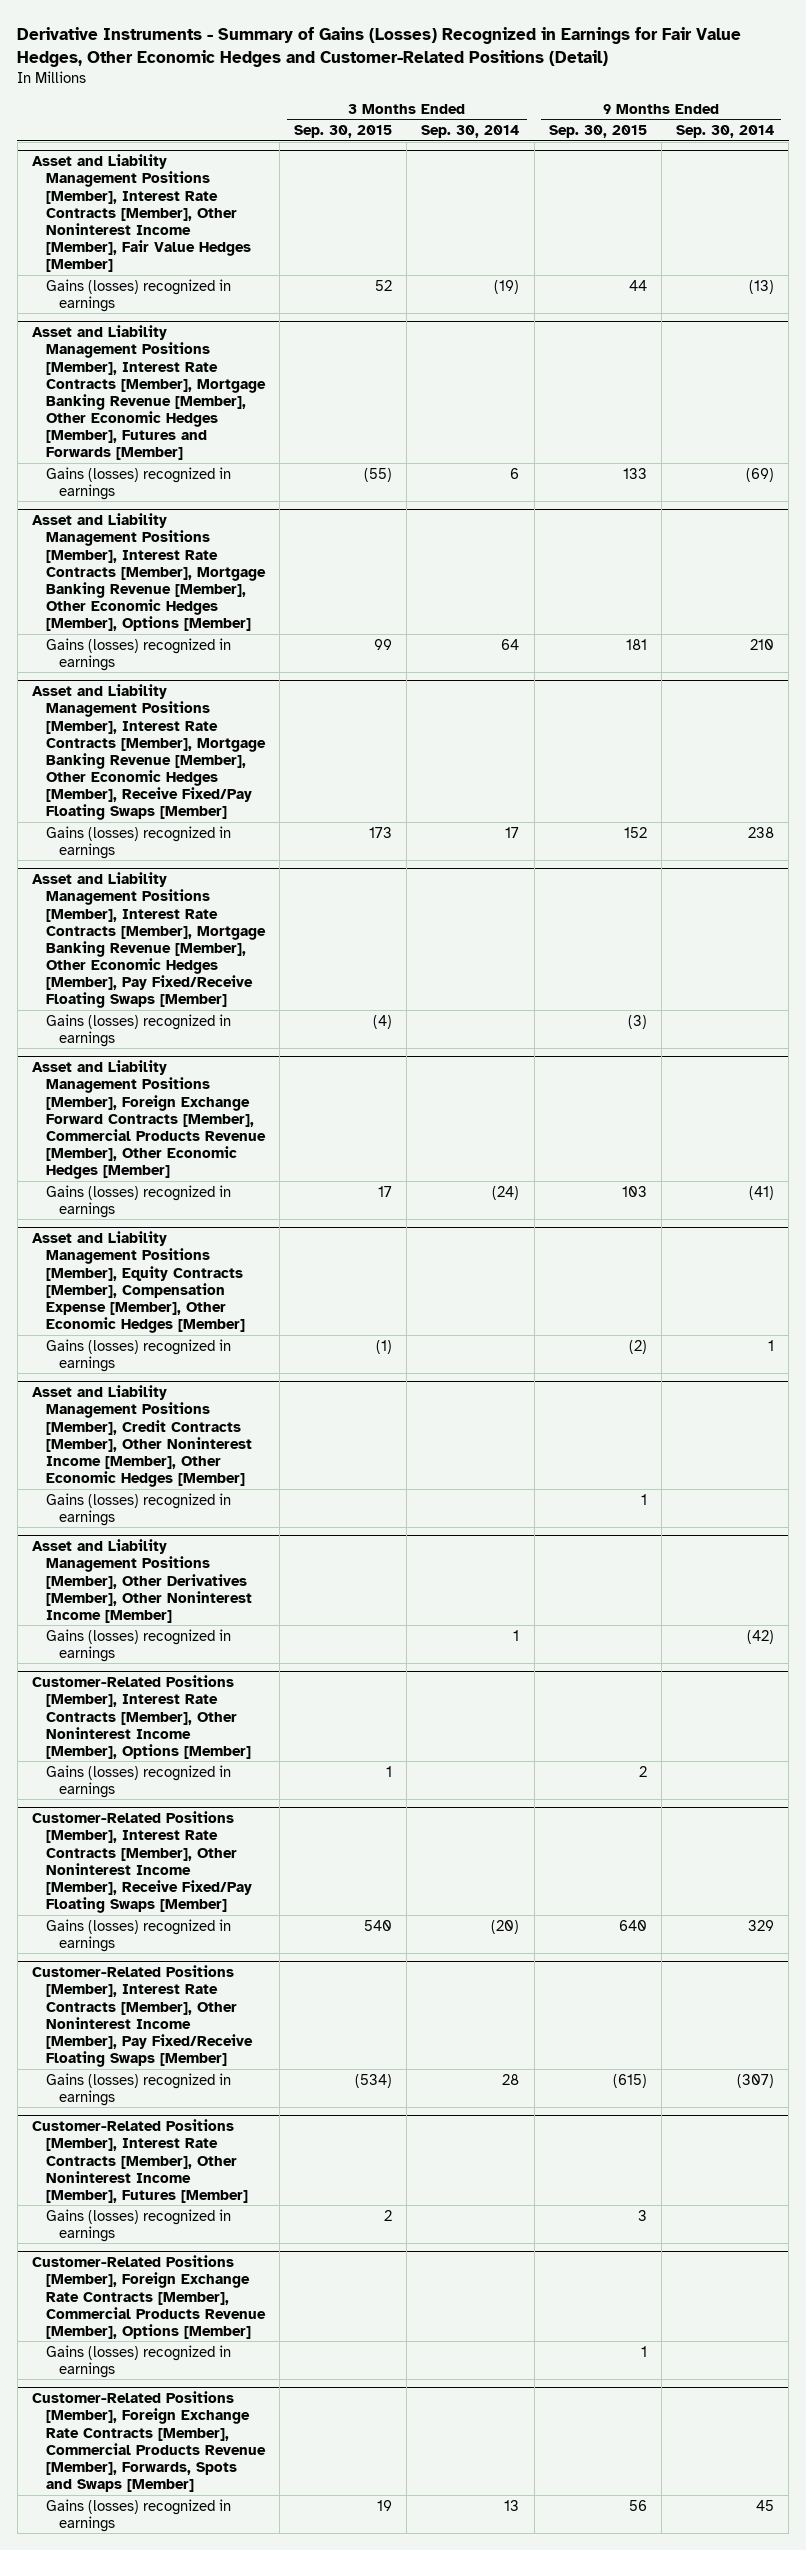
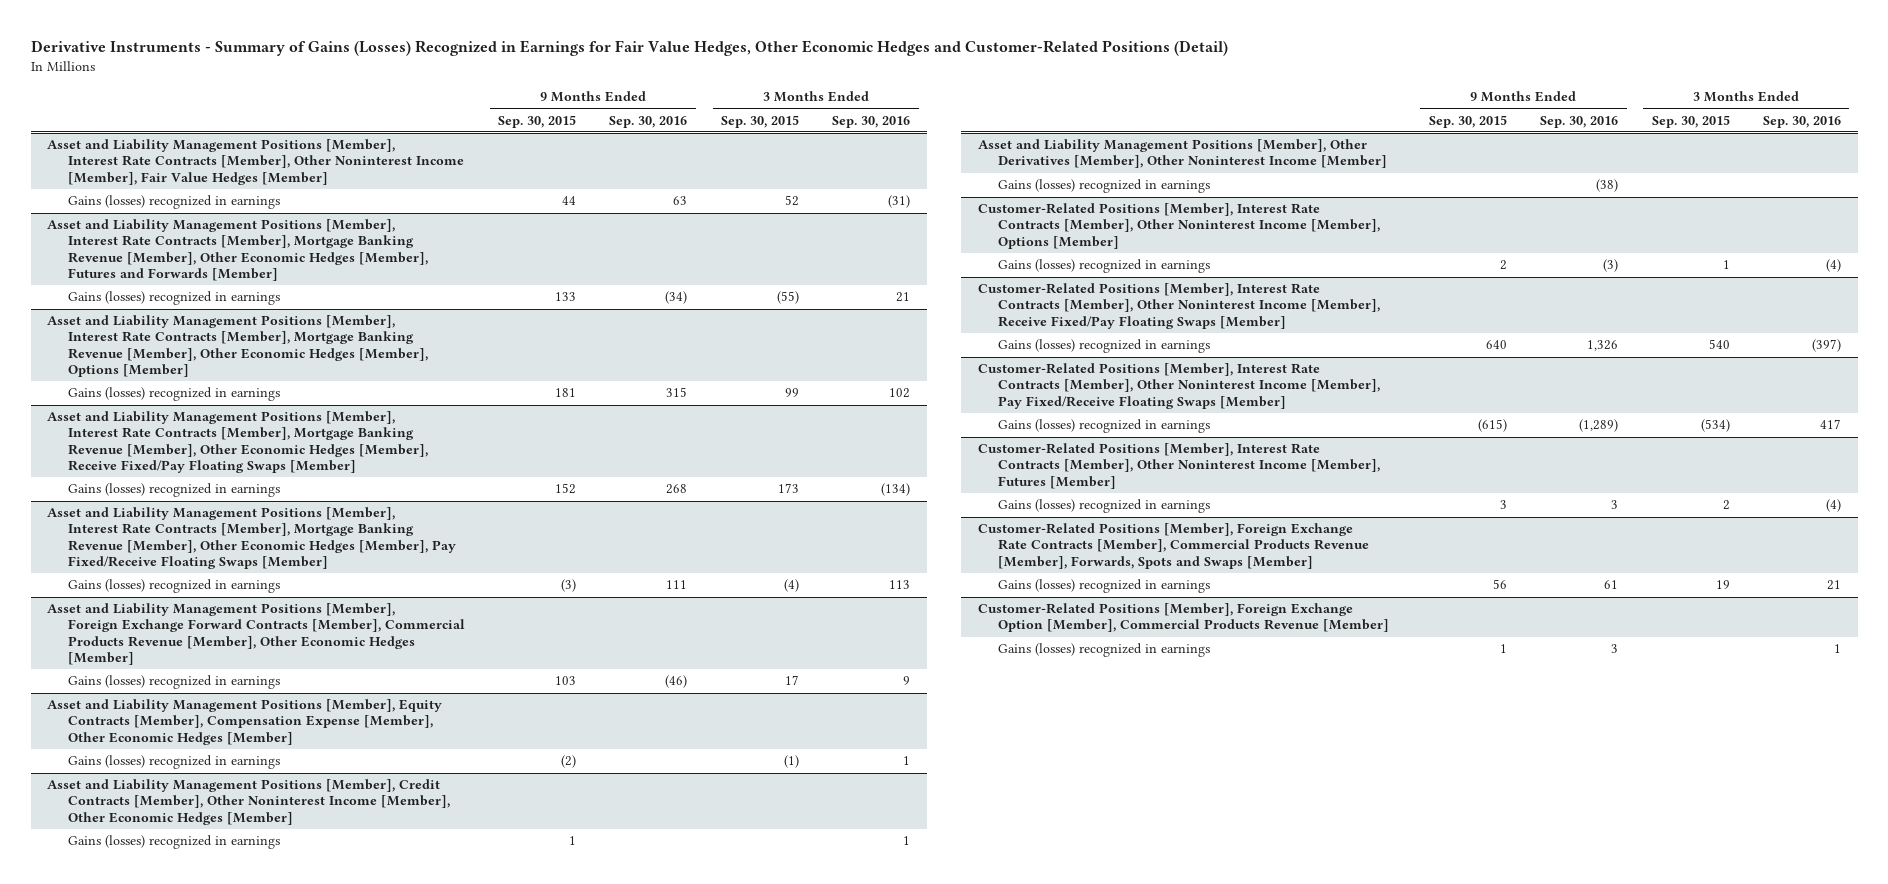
[421,125,520,139] Sep. 30, 2014 -> none
[676,125,775,139] Sep. 30, 2014 -> none
none -> [609,115,688,128] Sep. 30, 2016
none -> [832,115,911,128] Sep. 30, 2016
[31,2255,266,2339] Customer-Related Positions [Member], Foreign Exchange Rate Contracts [Member], Commercial Products Revenue [Member], Options [Member] -> none
[45,2344,231,2378] Gains (losses) recognized in earnings -> none
none -> [978,603,1390,633] Customer-Related Positions [Member], Foreign Exchange Option [Member], Commercial Products Revenue [Member]
none -> [998,643,1211,658] Gains (losses) recognized in earnings

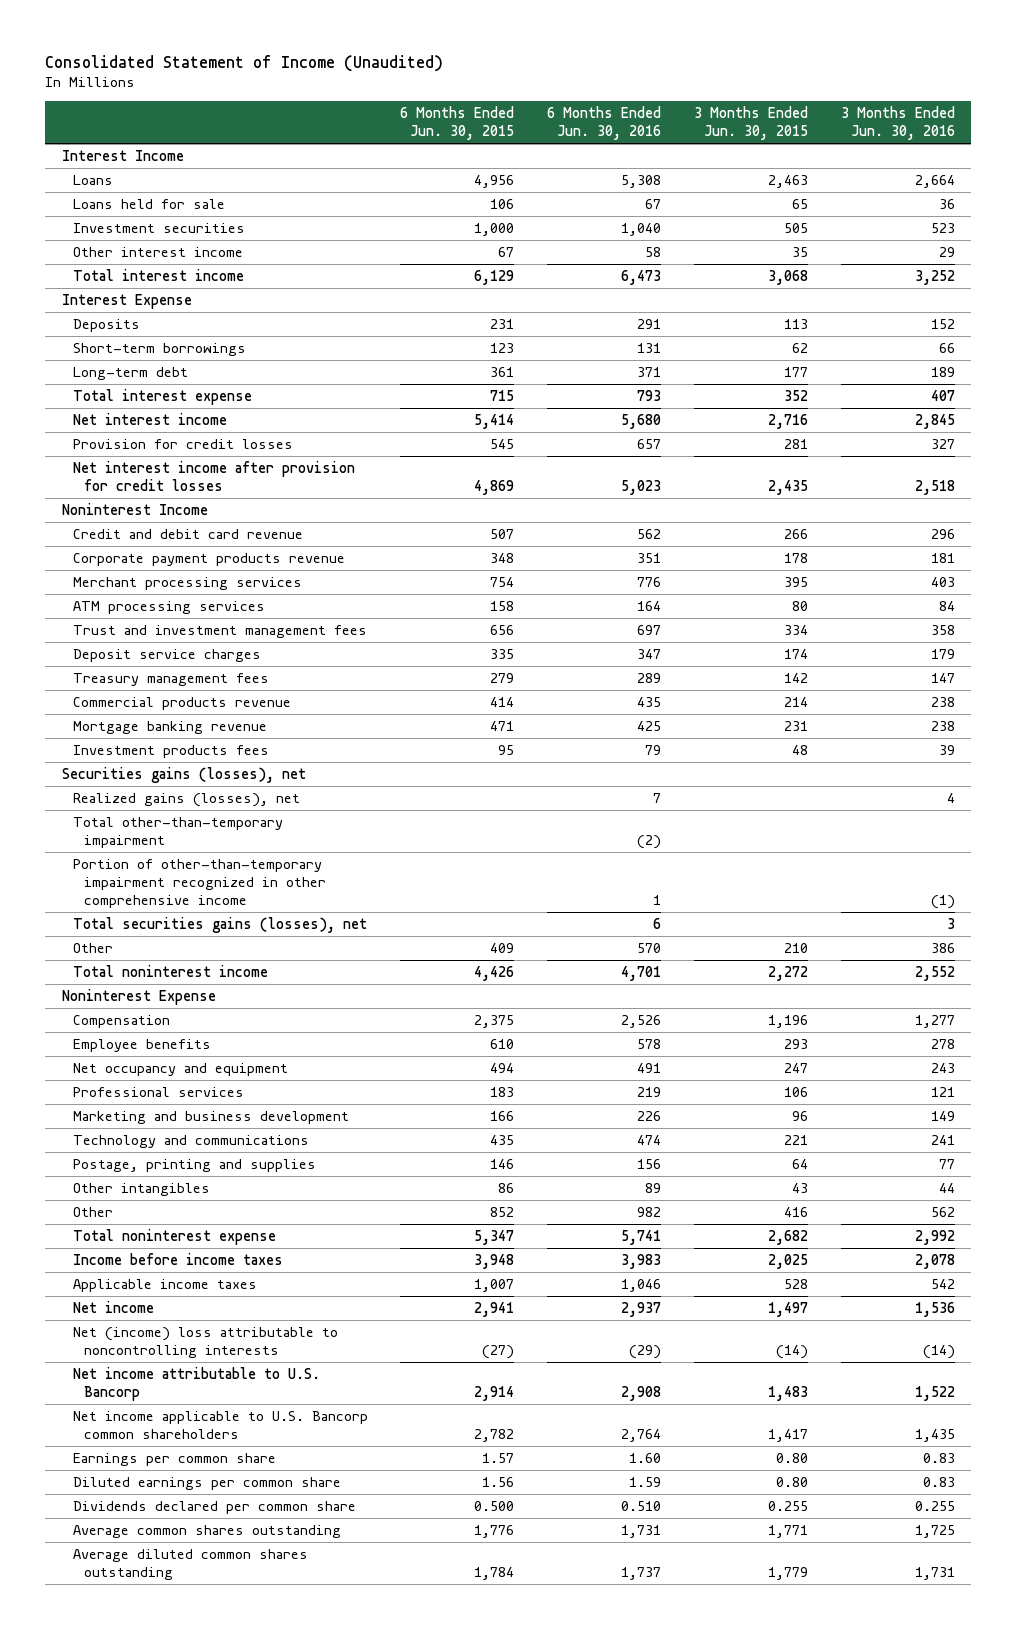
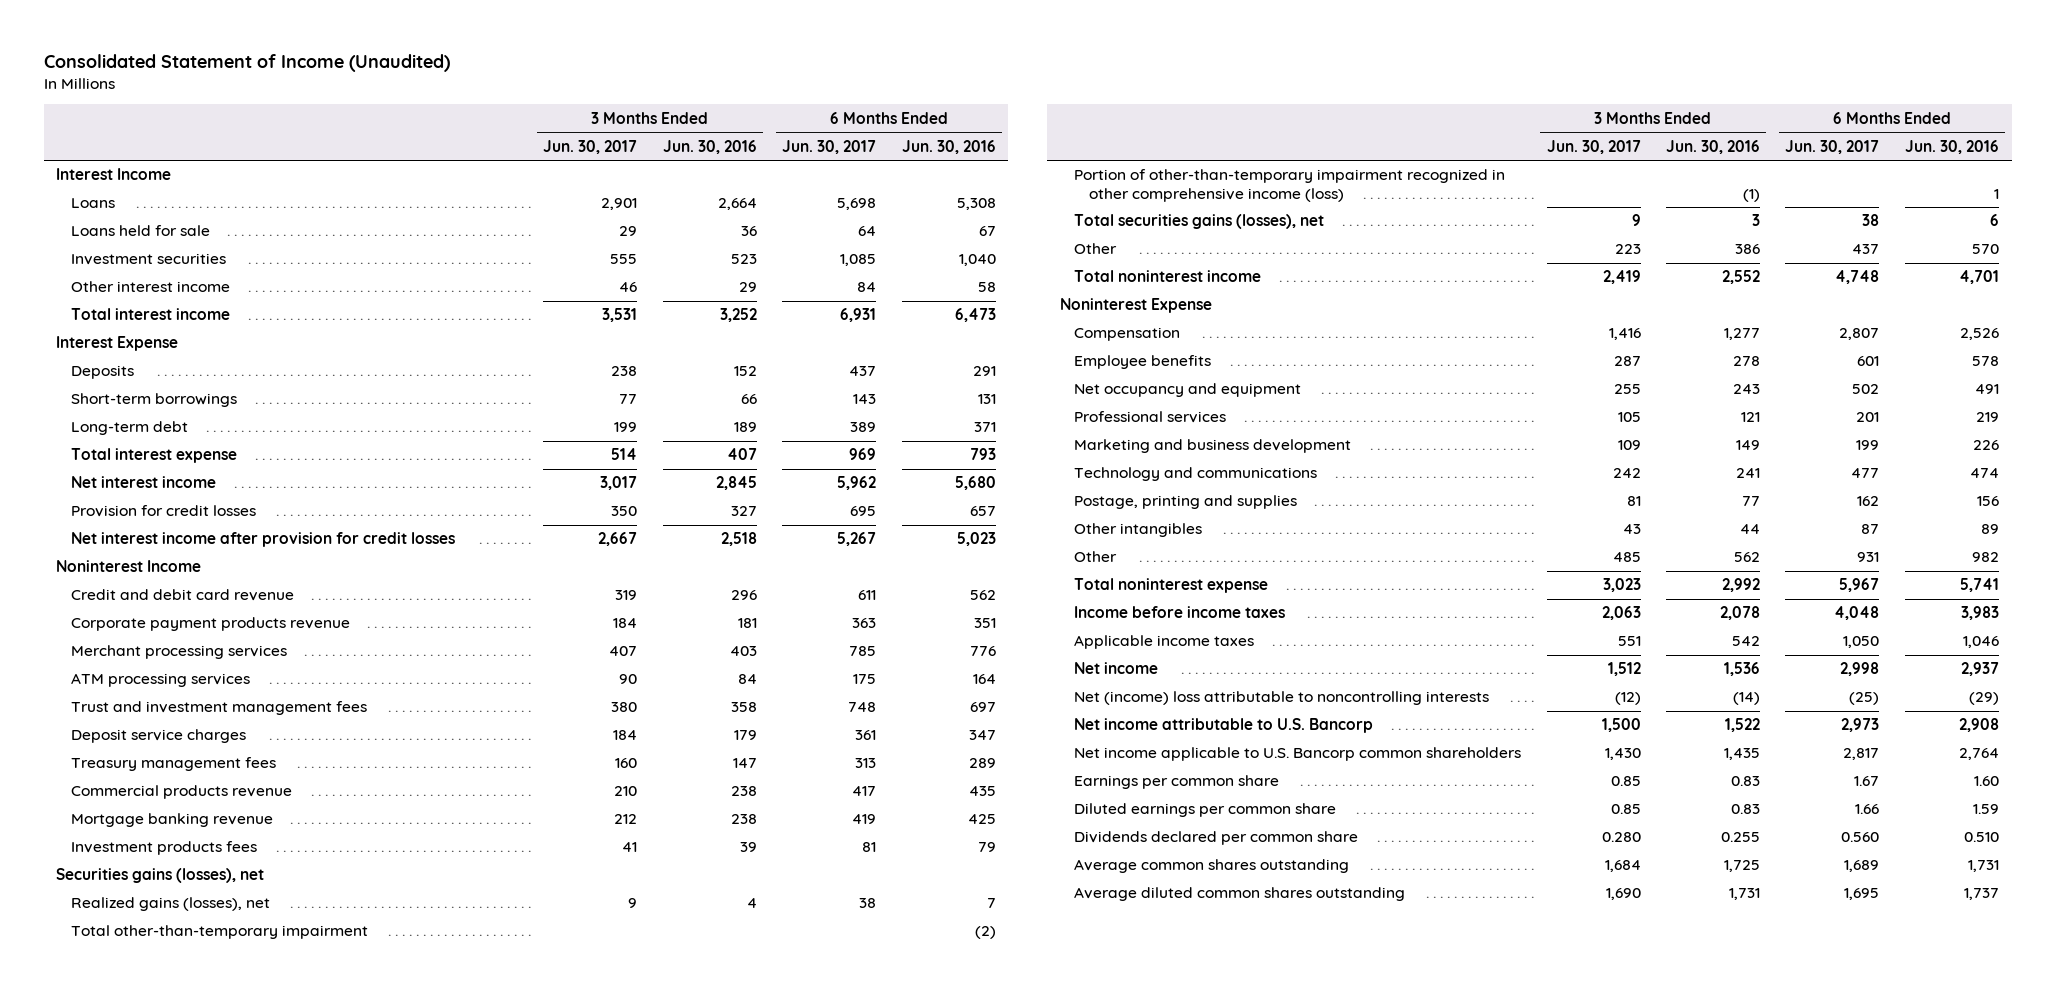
[400,106,515,141] 6 Months Ended Jun. 30, 2015 -> none
[693,106,808,141] 3 Months Ended Jun. 30, 2015 -> none
none -> [543,139,638,154] Jun. 30, 2017
none -> [782,139,877,154] Jun. 30, 2017
[72,858,326,908] Portion of other-than-temporary impairment recognized in other comprehensive income -> [1074,169,1506,202] Portion of other-than-temporary impairment recognized in other comprehensive income (loss)

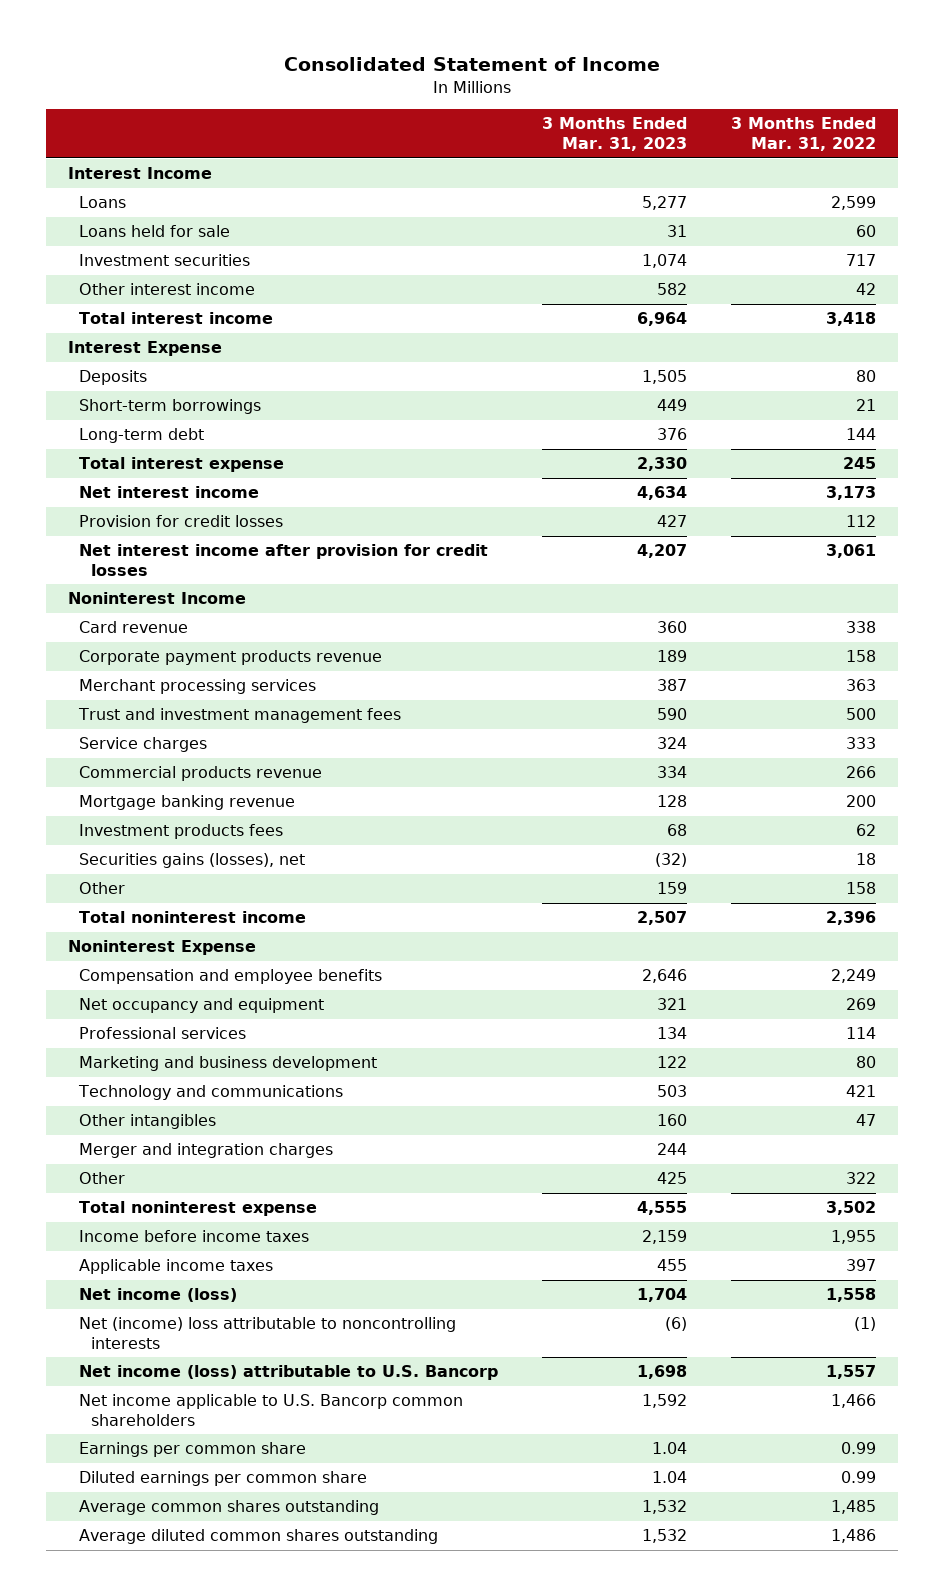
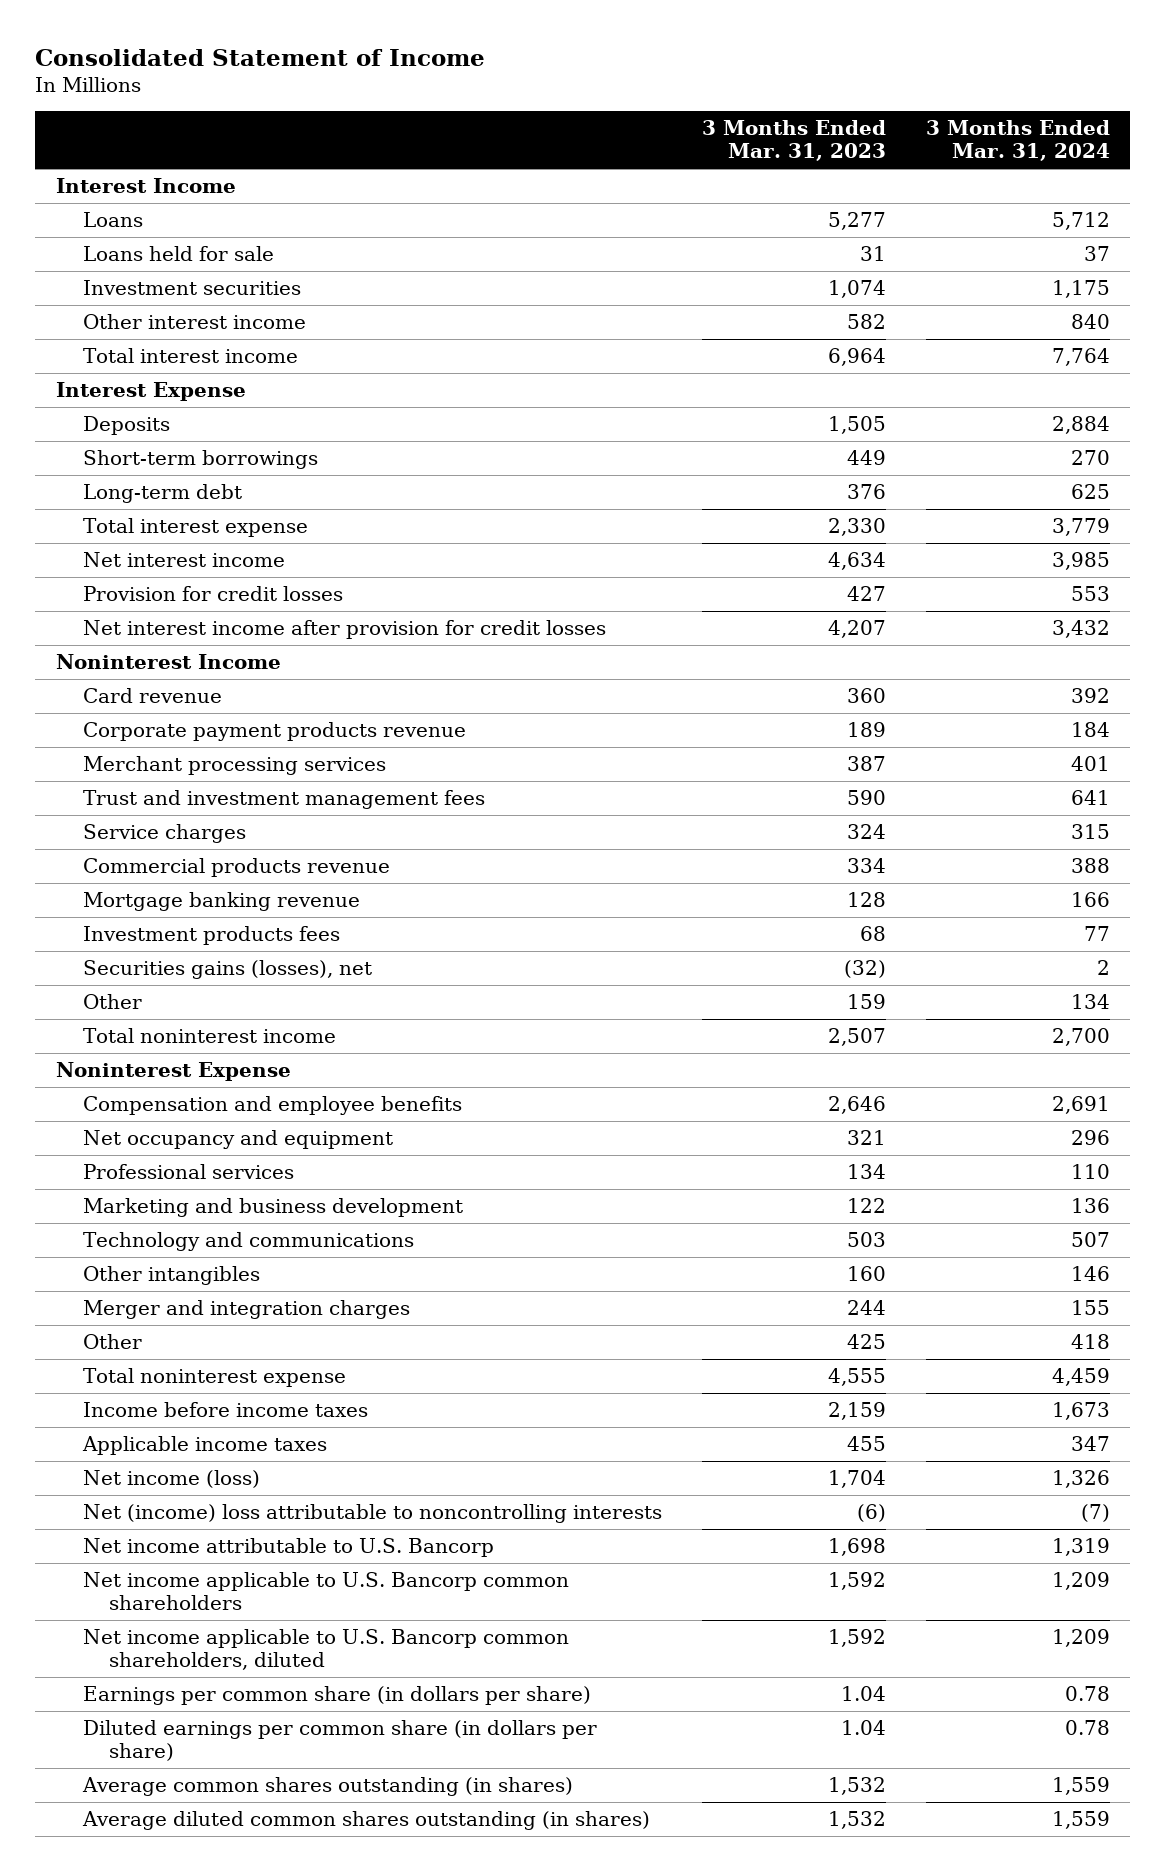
[731,117,877,152] 3 Months Ended Mar. 31, 2022 -> none
none -> [926,120,1111,162] 3 Months Ended Mar. 31, 2024
[79,1365,499,1381] Net income (loss) attributable to U.S. Bancorp -> [82,1538,494,1558] Net income attributable to U.S. Bancorp
none -> [82,1629,569,1671] Net income applicable to U.S. Bancorp common shareholders, diluted
[79,1442,307,1458] Earnings per common share -> [82,1686,591,1706] Earnings per common share (in dollars per share)
[79,1471,368,1487] Diluted earnings per common share -> [82,1720,597,1762] Diluted earnings per common share (in dollars per share)
[79,1500,380,1516] Average common shares outstanding -> [81,1777,573,1797] Average common shares outstanding (in shares)
[79,1529,439,1545] Average diluted common shares outstanding -> [81,1811,650,1831] Average diluted common shares outstanding (in shares)

